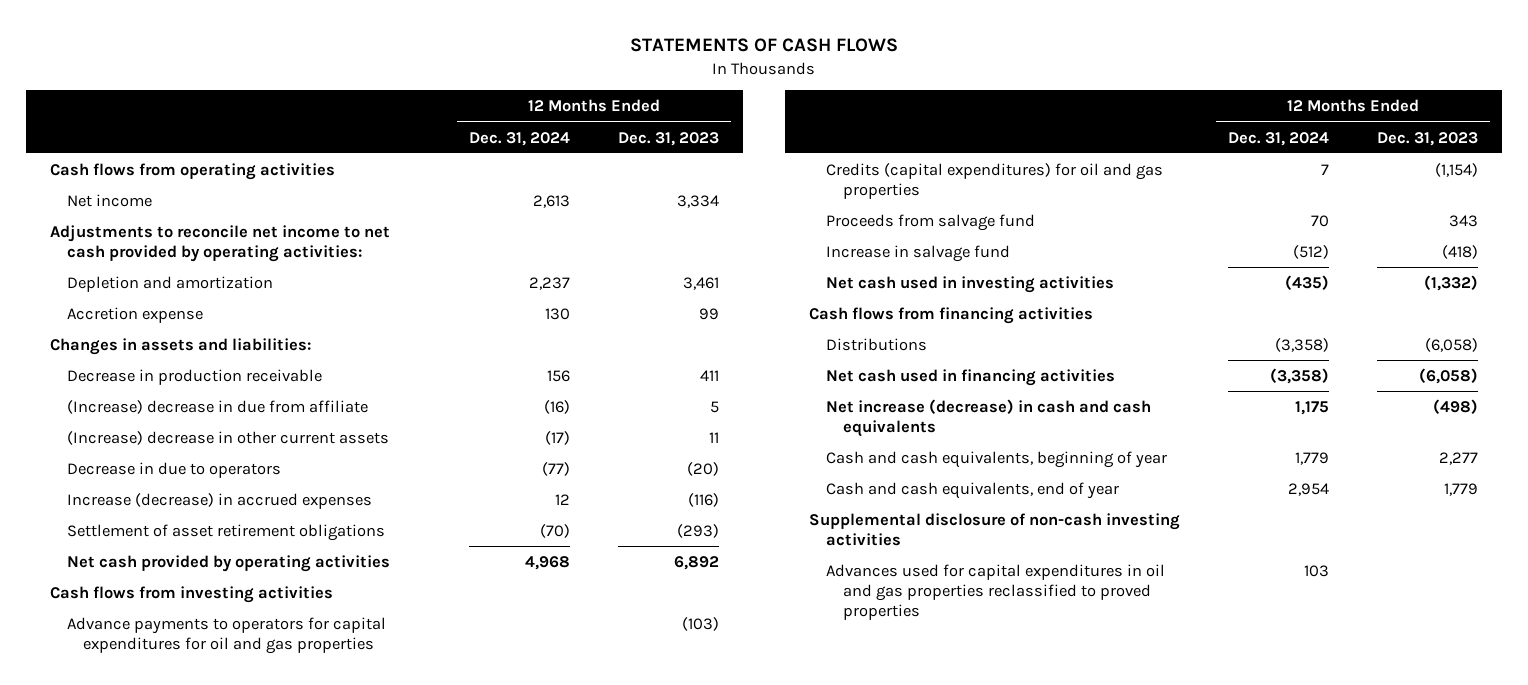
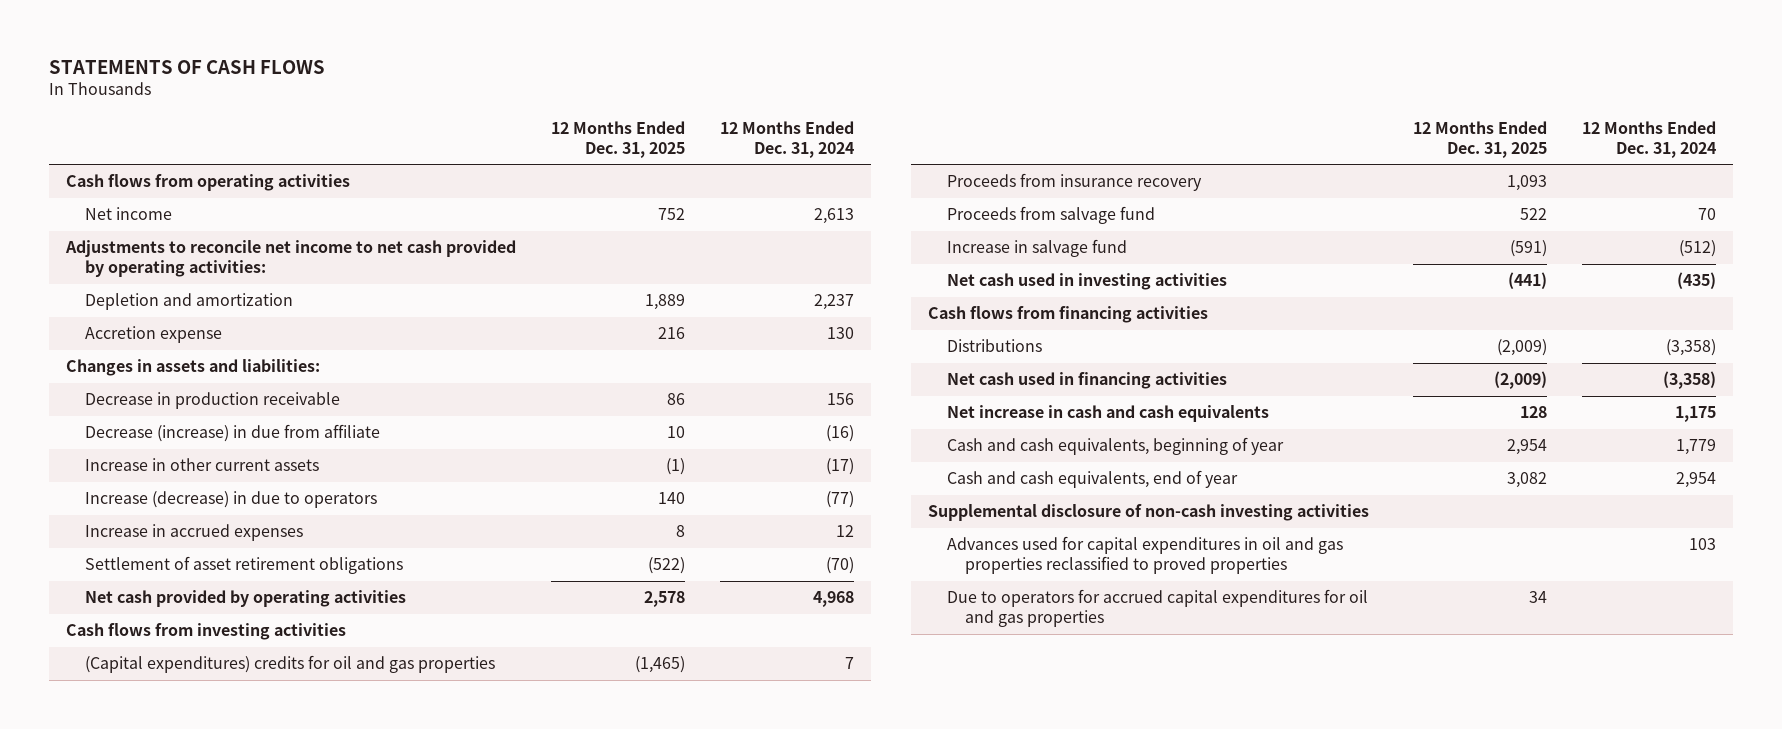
[618,131,720,146] Dec. 31, 2023 -> none
none -> [551,120,686,158] 12 Months Ended Dec. 31, 2025
[66,399,368,414] (Increase) decrease in due from affiliate -> [84,424,380,443] Decrease (increase) in due from affiliate
[66,430,389,445] (Increase) decrease in other current assets -> [84,458,319,472] Increase in other current assets
[66,461,281,478] Decrease in due to operators -> [84,491,377,509] Increase (decrease) in due to operators
[66,492,372,509] Increase (decrease) in accrued expenses -> [84,524,303,542] Increase in accrued expenses
[66,616,386,654] Advance payments to operators for capital expenditures for oil and gas properties -> none
[825,162,1163,199] Credits (capital expenditures) for oil and gas properties -> [84,655,495,674] (Capital expenditures) credits for oil and gas properties
none -> [946,173,1202,192] Proceeds from insurance recovery
[825,398,1151,437] Net increase (decrease) in cash and cash equivalents -> [946,405,1269,423] Net increase in cash and cash equivalents
none -> [946,589,1368,628] Due to operators for accrued capital expenditures for oil and gas properties

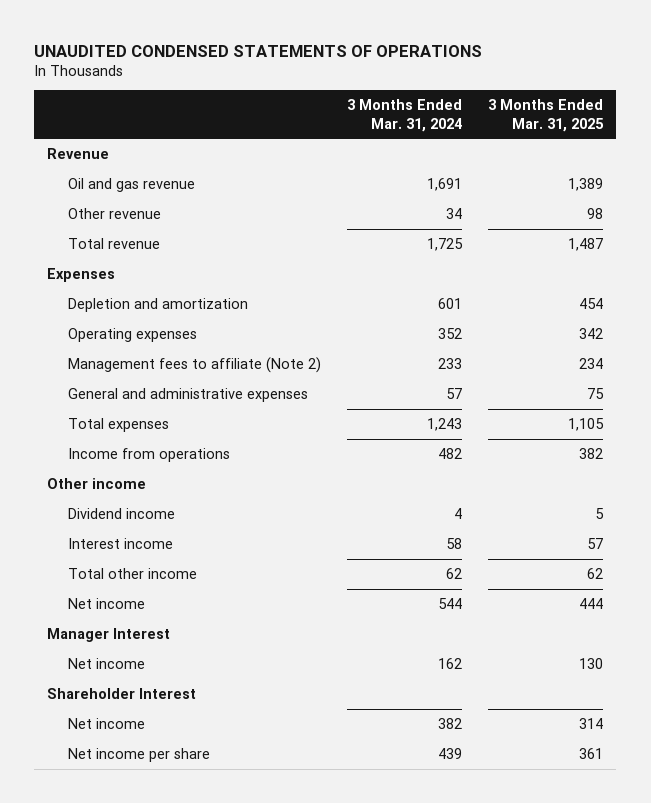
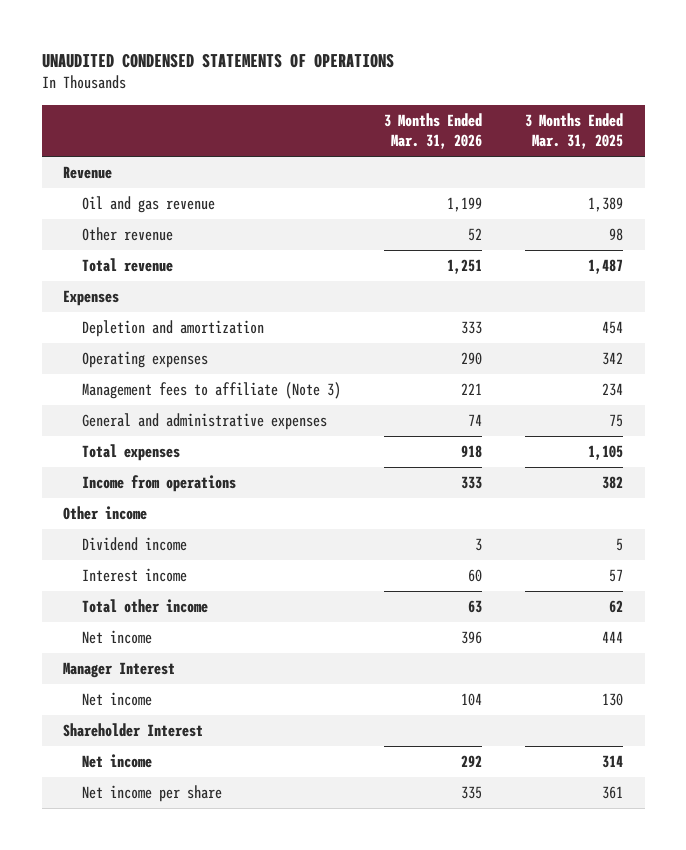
[347,99,463,132] 3 Months Ended Mar. 31, 2024 -> none
none -> [383,112,482,150] 3 Months Ended Mar. 31, 2026
[67,356,321,373] Management fees to affiliate (Note 2) -> [81,382,341,400] Management fees to affiliate (Note 3)

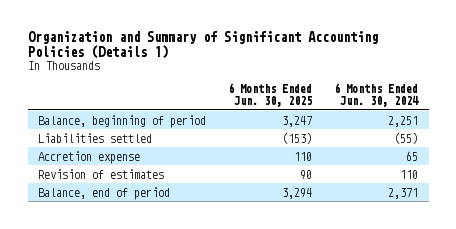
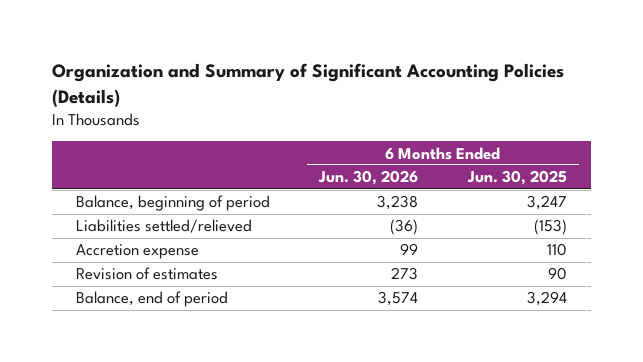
[27,31,378,59] Organization and Summary of Significant Accounting Policies (Details 1) -> [51,63,564,107] Organization and Summary of Significant Accounting Policies (Details)
[333,82,419,107] 6 Months Ended Jun. 30, 2024 -> none
none -> [318,170,419,186] Jun. 30, 2026
[38,132,153,143] Liabilities settled -> [76,219,253,234] Liabilities settled/relieved

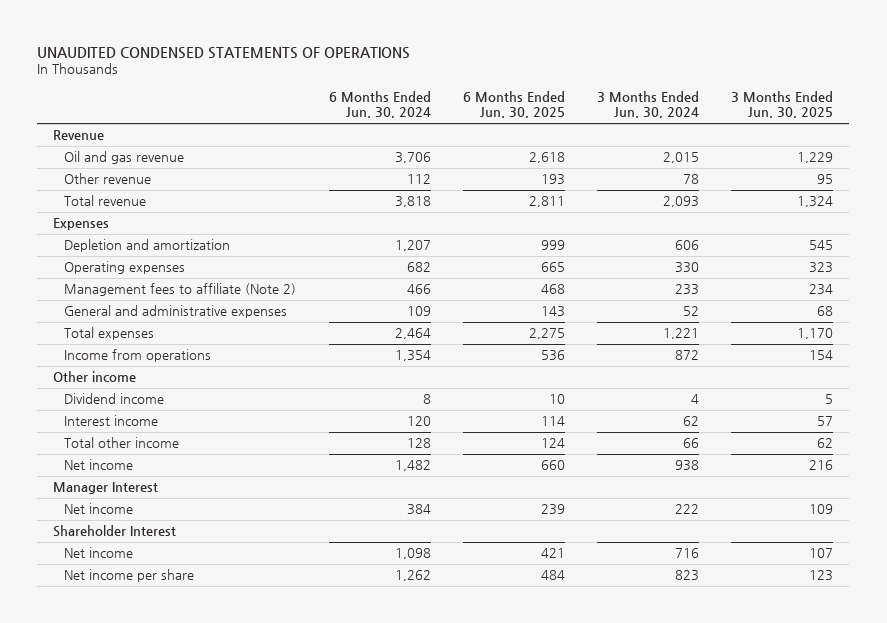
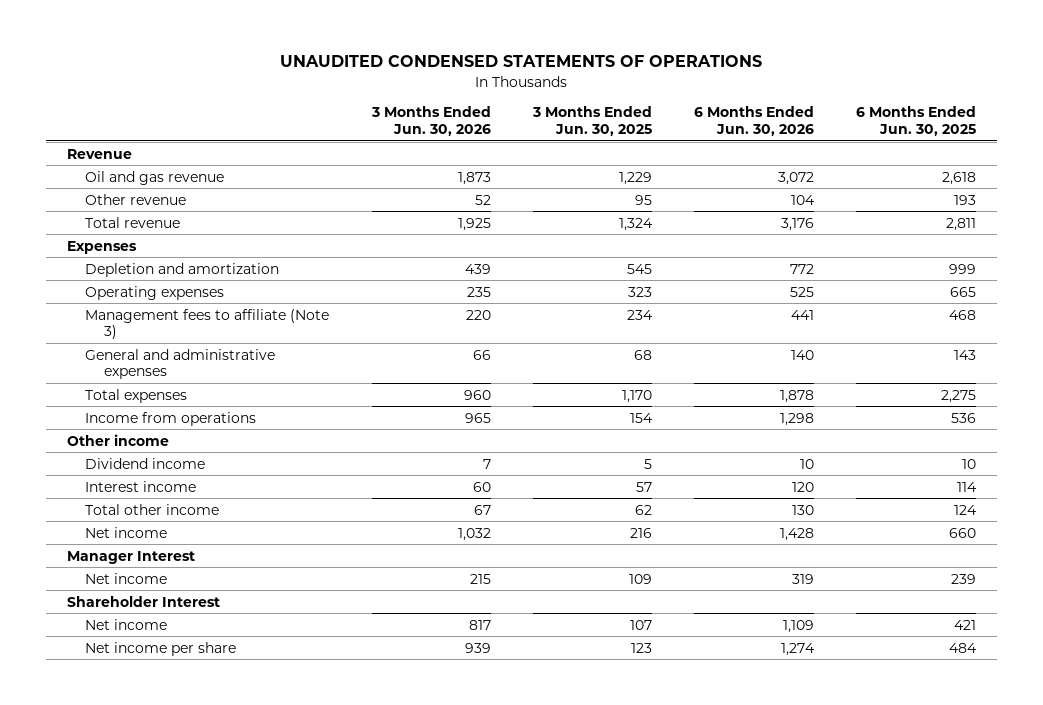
[328,90,431,119] 6 Months Ended Jun. 30, 2024 -> none
[597,90,700,119] 3 Months Ended Jun. 30, 2024 -> none
none -> [370,106,491,137] 3 Months Ended Jun. 30, 2026
none -> [693,106,814,137] 6 Months Ended Jun. 30, 2026
[64,283,297,297] Management fees to affiliate (Note 2) -> [85,308,330,340] Management fees to affiliate (Note 3)

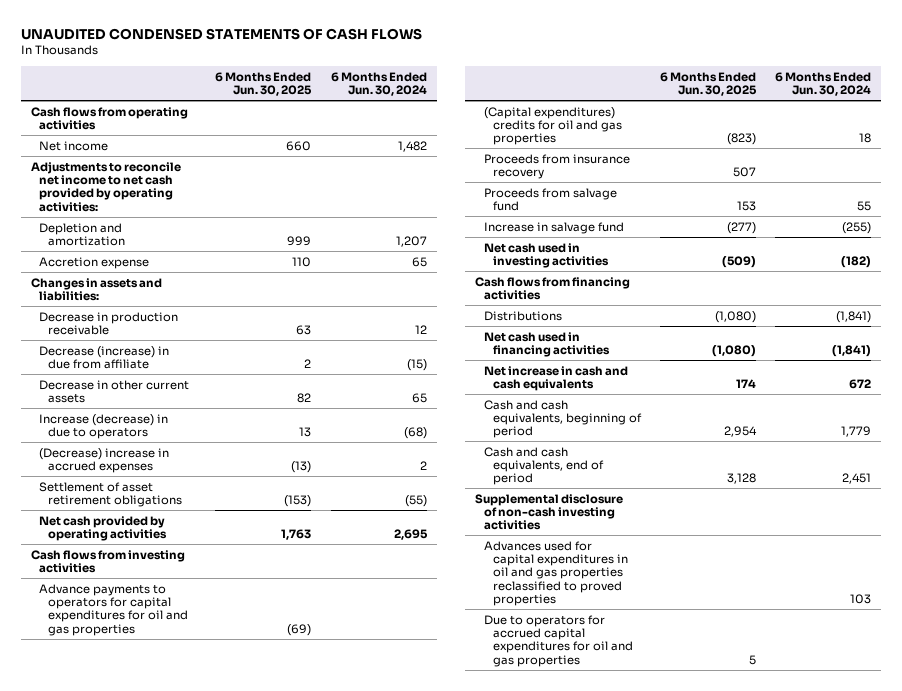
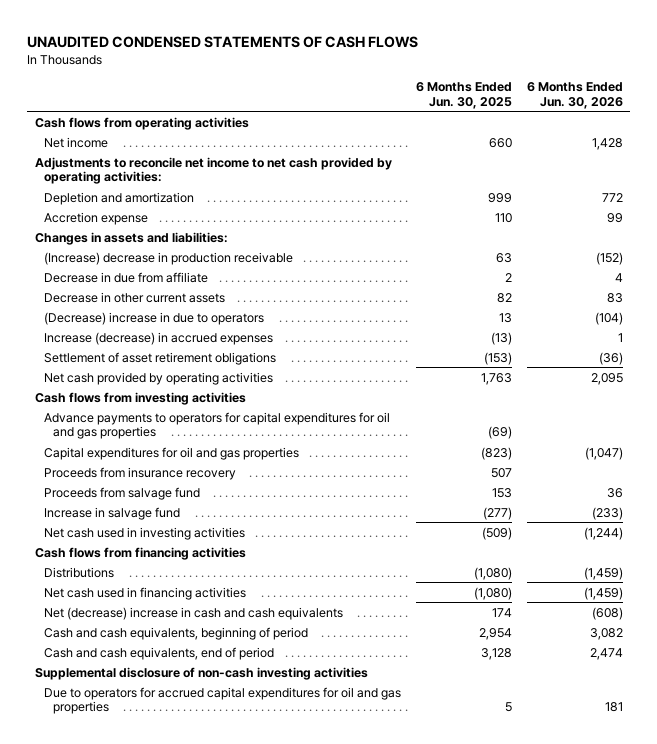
[330,71,427,96] 6 Months Ended Jun. 30, 2024 -> none
none -> [526,82,623,109] 6 Months Ended Jun. 30, 2026
[39,311,179,335] Decrease in production receivable -> [44,251,294,265] (Increase) decrease in production receivable
[39,345,170,369] Decrease (increase) in due from affiliate -> [44,271,209,283] Decrease in due from affiliate
[39,413,169,439] Increase (decrease) in due to operators -> [44,311,265,325] (Decrease) increase in due to operators
[39,447,170,473] (Decrease) increase in accrued expenses -> [44,331,274,345] Increase (decrease) in accrued expenses
[483,106,622,146] (Capital expenditures) credits for oil and gas properties -> [44,446,300,460] Capital expenditures for oil and gas properties
[483,365,628,391] Net increase in cash and cash equivalents -> [44,606,344,620] Net (decrease) increase in cash and cash equivalents
[483,540,628,606] Advances used for capital expenditures in oil and gas properties reclassified to proved properties -> none

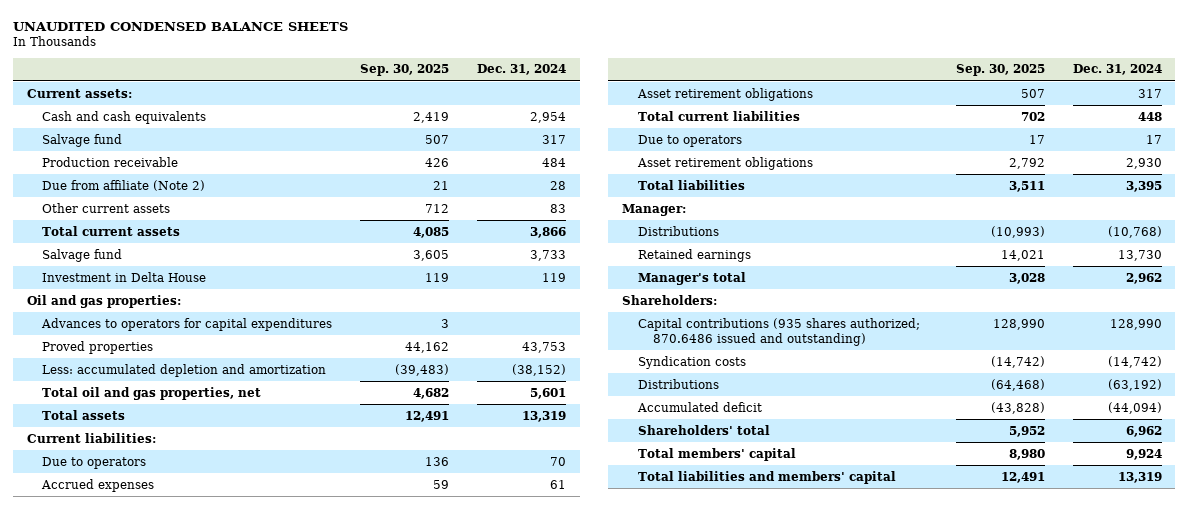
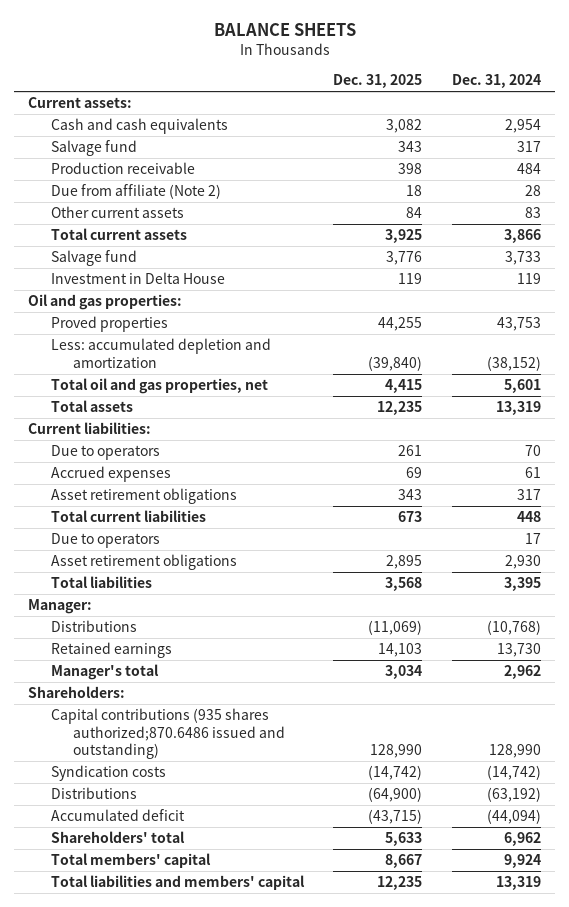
[12,21,348,31] UNAUDITED CONDENSED BALANCE SHEETS -> [213,22,356,36] BALANCE SHEETS
[359,64,449,77] Sep. 30, 2025 -> none
none -> [333,74,423,89] Dec. 31, 2025
[41,317,333,331] Advances to operators for capital expenditures -> none
[637,317,920,346] Capital contributions (935 shares authorized; 870.6486 issued and outstanding) -> [50,708,285,759] Capital contributions (935 shares authorized;870.6486 issued and outstanding)

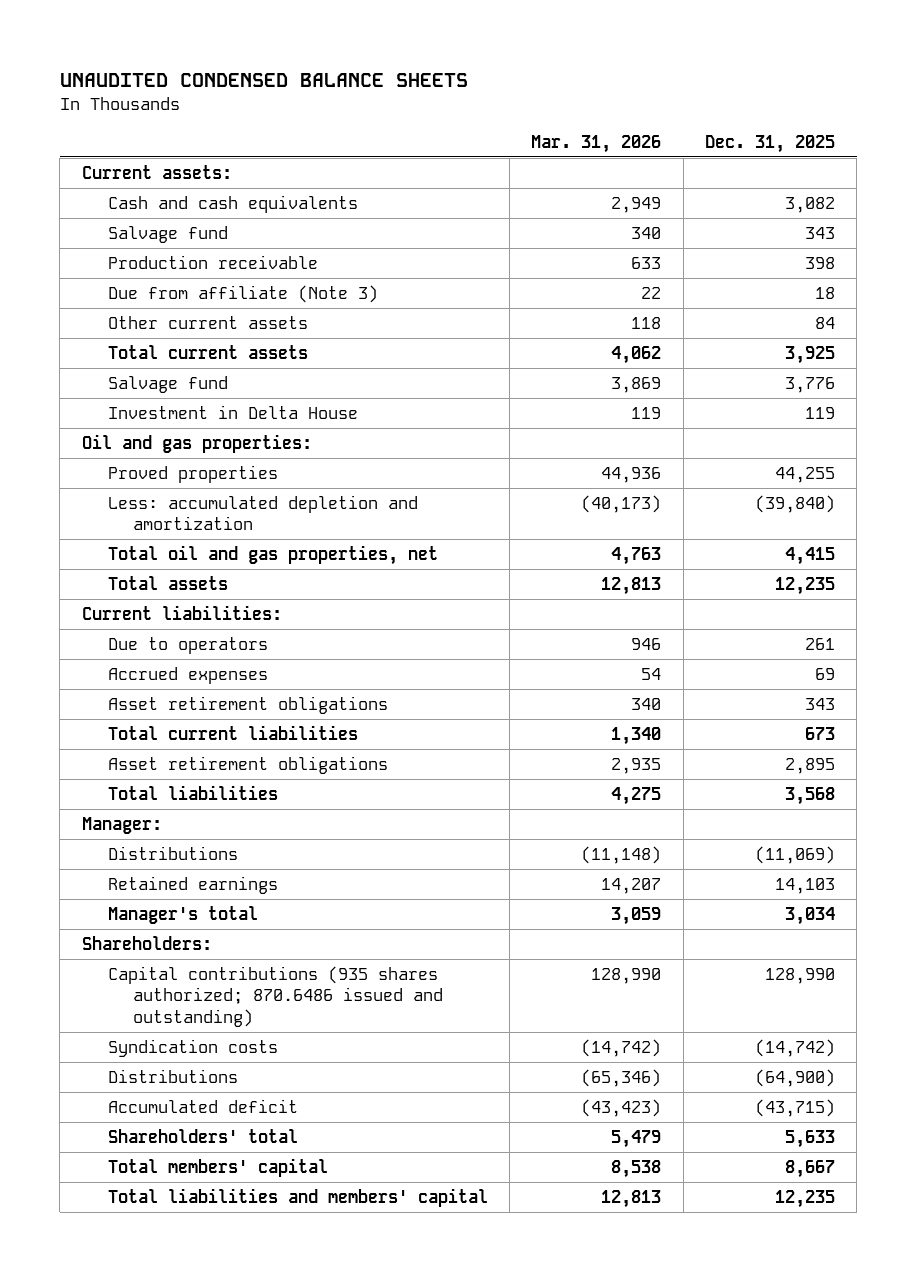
[213,22,356,36] BALANCE SHEETS -> [59,72,468,87] UNAUDITED CONDENSED BALANCE SHEETS
[451,74,541,89] Dec. 31, 2024 -> none
none -> [531,134,662,153] Mar. 31, 2026
[50,184,221,200] Due from affiliate (Note 2) -> [107,284,378,303] Due from affiliate (Note 3)
[50,533,160,549] Due to operators -> none
[50,708,285,759] Capital contributions (935 shares authorized;870.6486 issued and outstanding) -> [107,965,444,1027] Capital contributions (935 shares authorized; 870.6486 issued and outstanding)

